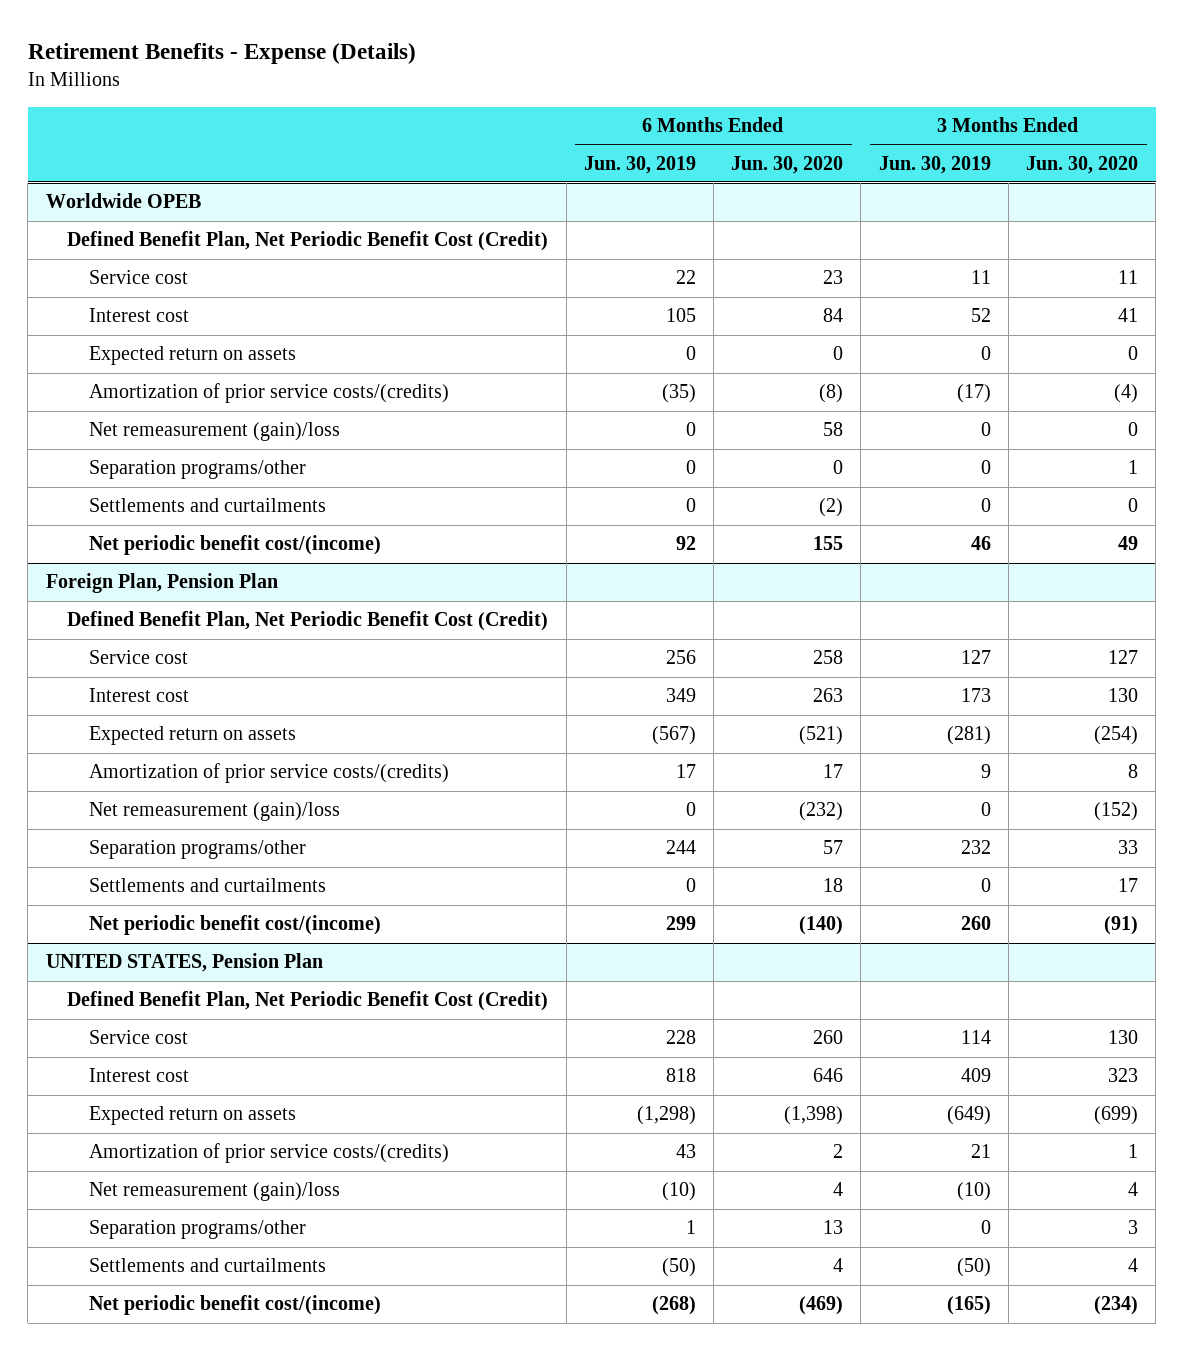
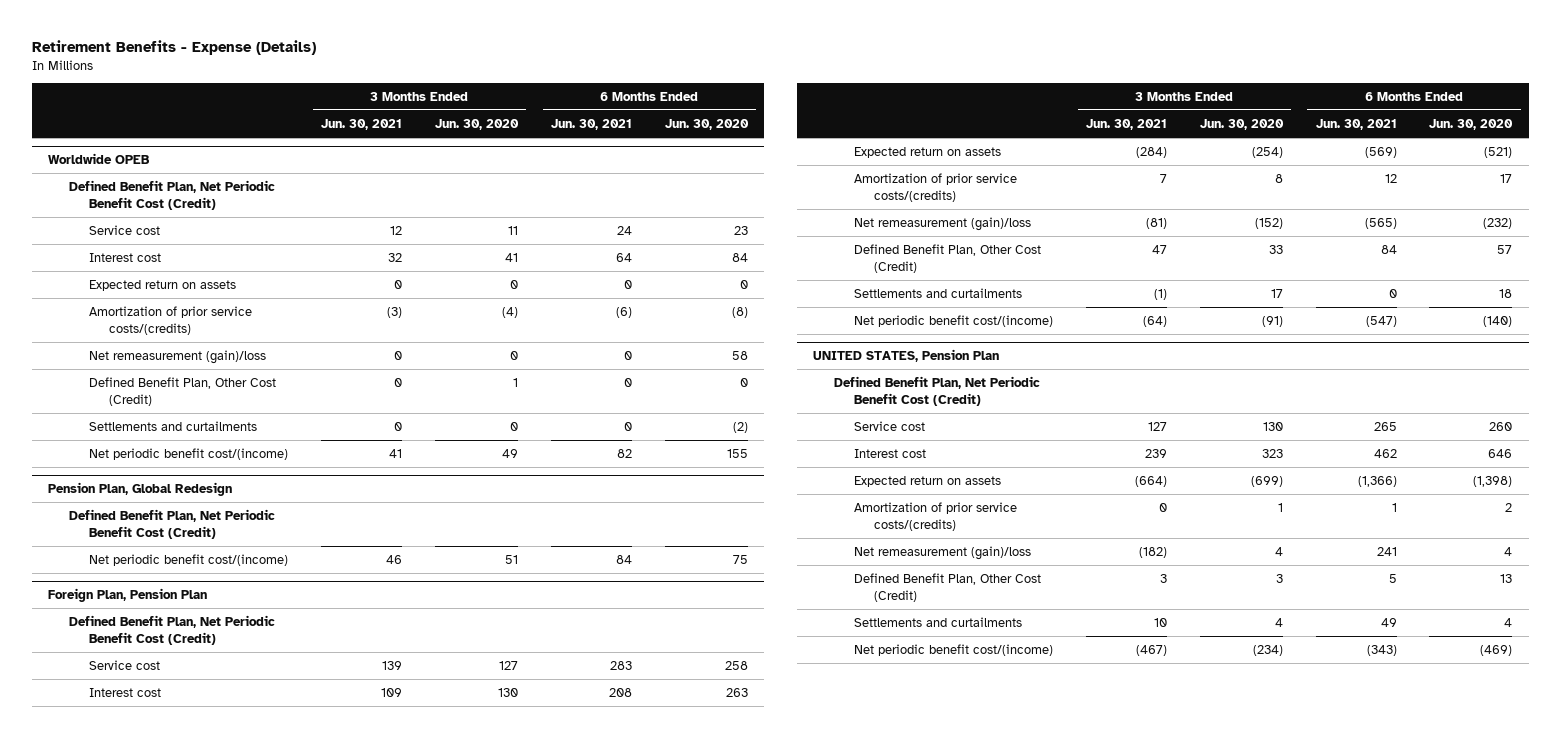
[583,155,696,174] Jun. 30, 2019 -> none
[878,155,991,174] Jun. 30, 2019 -> none
none -> [320,118,402,130] Jun. 30, 2021
none -> [550,118,632,130] Jun. 30, 2021
[89,460,307,480] Separation programs/other -> none
none -> [89,376,277,406] Defined Benefit Plan, Other Cost (Credit)
none -> [48,482,233,497] Pension Plan, Global Redesign
none -> [68,508,275,539] Defined Benefit Plan, Net Periodic Benefit Cost (Credit)
none -> [89,553,289,566] Net periodic benefit cost/(income)
[89,840,307,860] Separation programs/other -> [853,243,1041,273] Defined Benefit Plan, Other Cost (Credit)
[89,1220,307,1240] Separation programs/other -> [853,572,1041,602] Defined Benefit Plan, Other Cost (Credit)

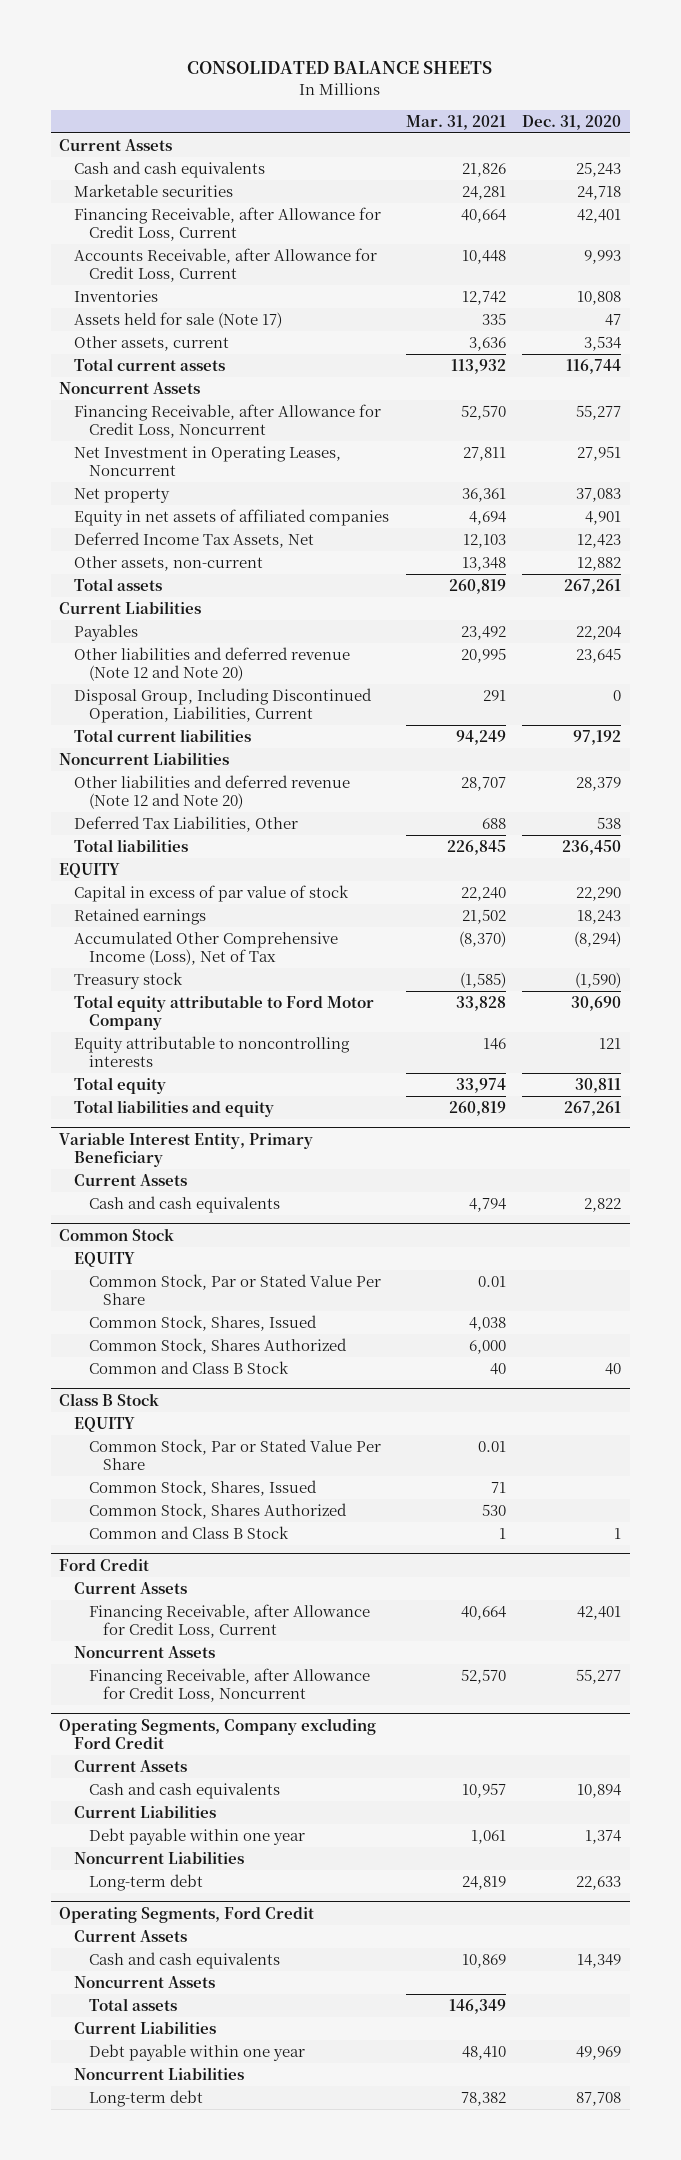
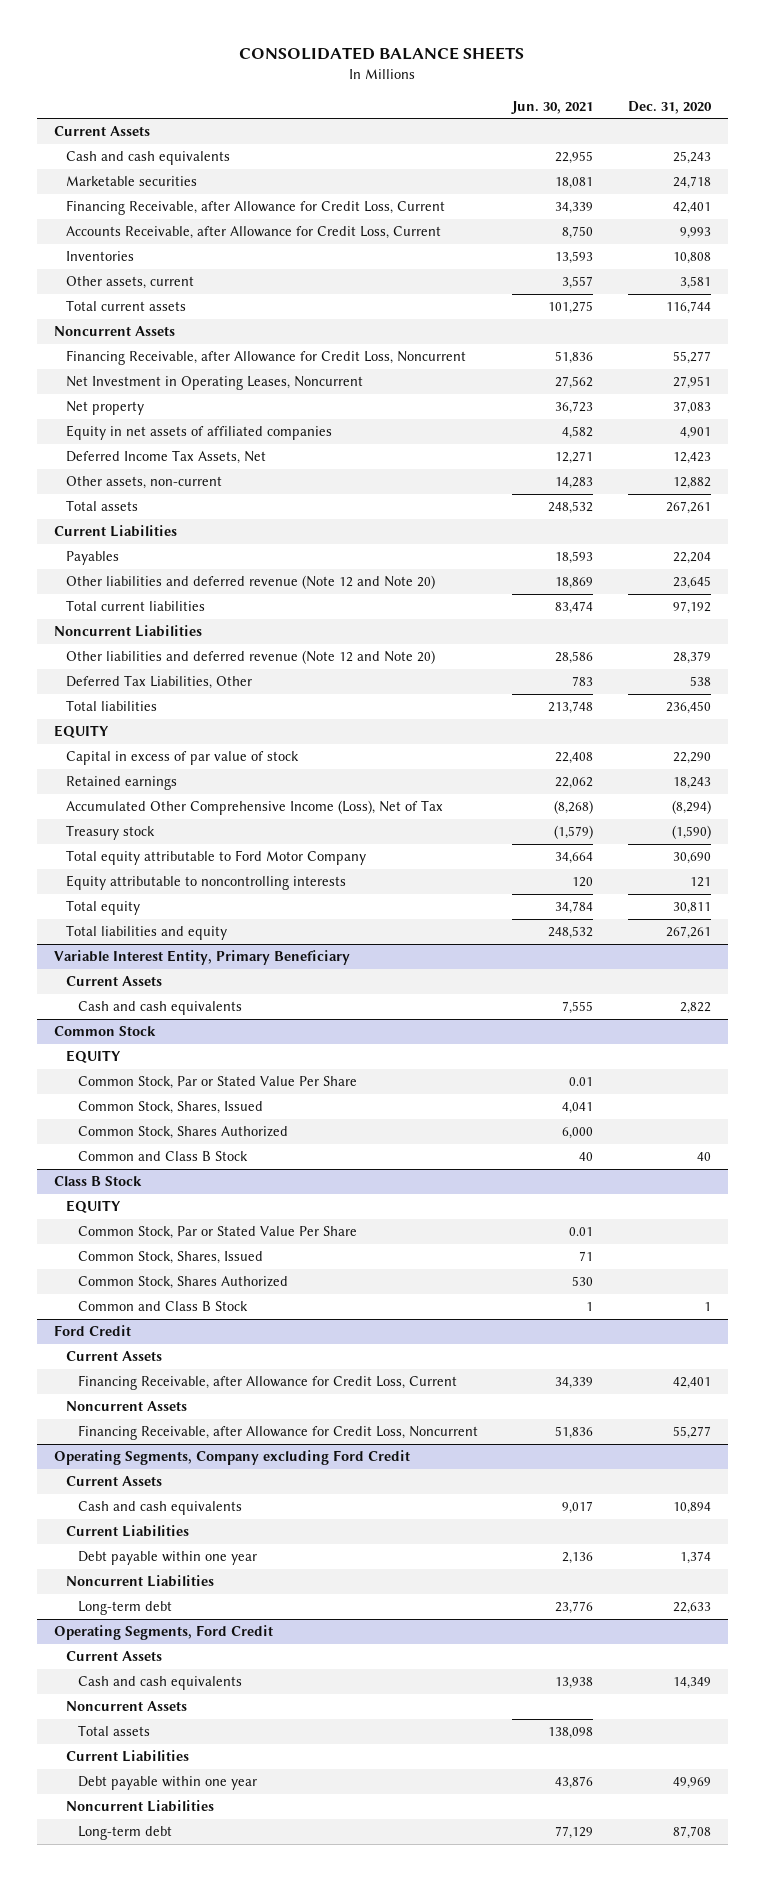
[405,114,506,130] Mar. 31, 2021 -> none
none -> [511,100,594,114] Jun. 30, 2021
[74,312,283,329] Assets held for sale (Note 17) -> none
[584,336,622,352] 3,534 -> [679,276,711,290] 3,581
[74,688,373,723] Disposal Group, Including Discontinued Operation, Liabilities, Current -> none

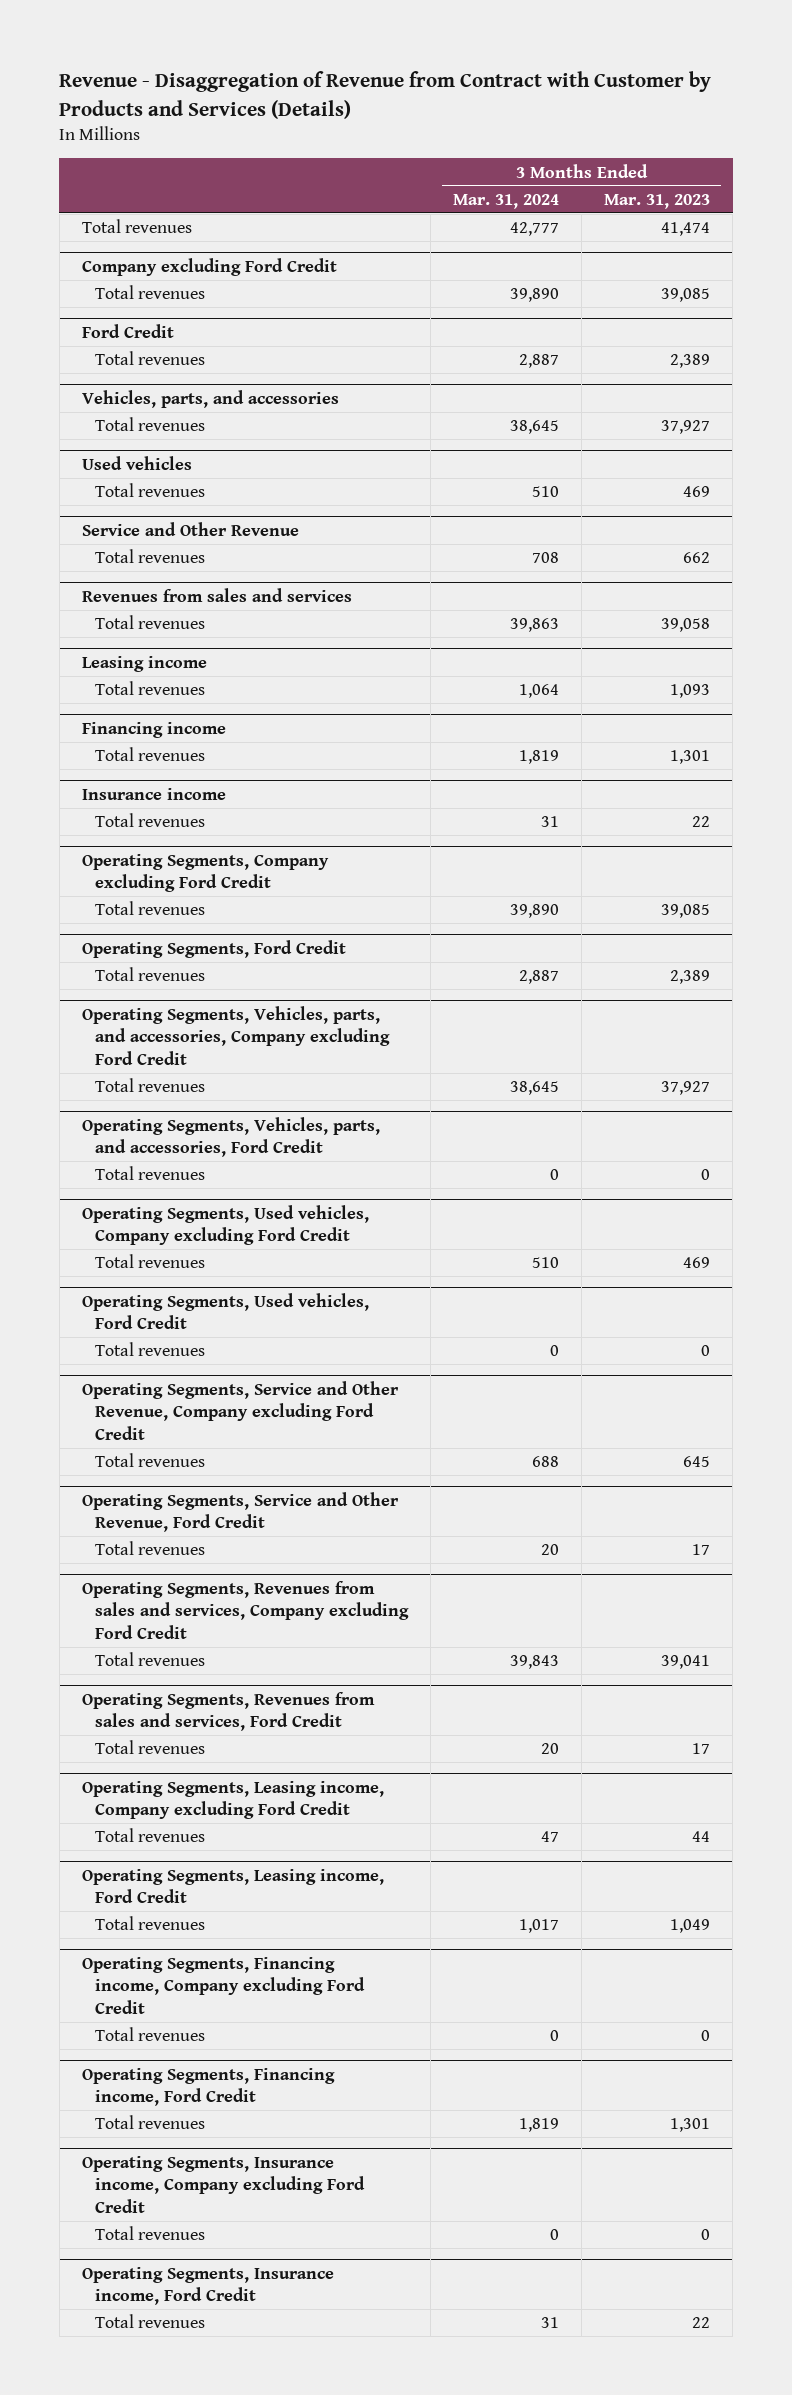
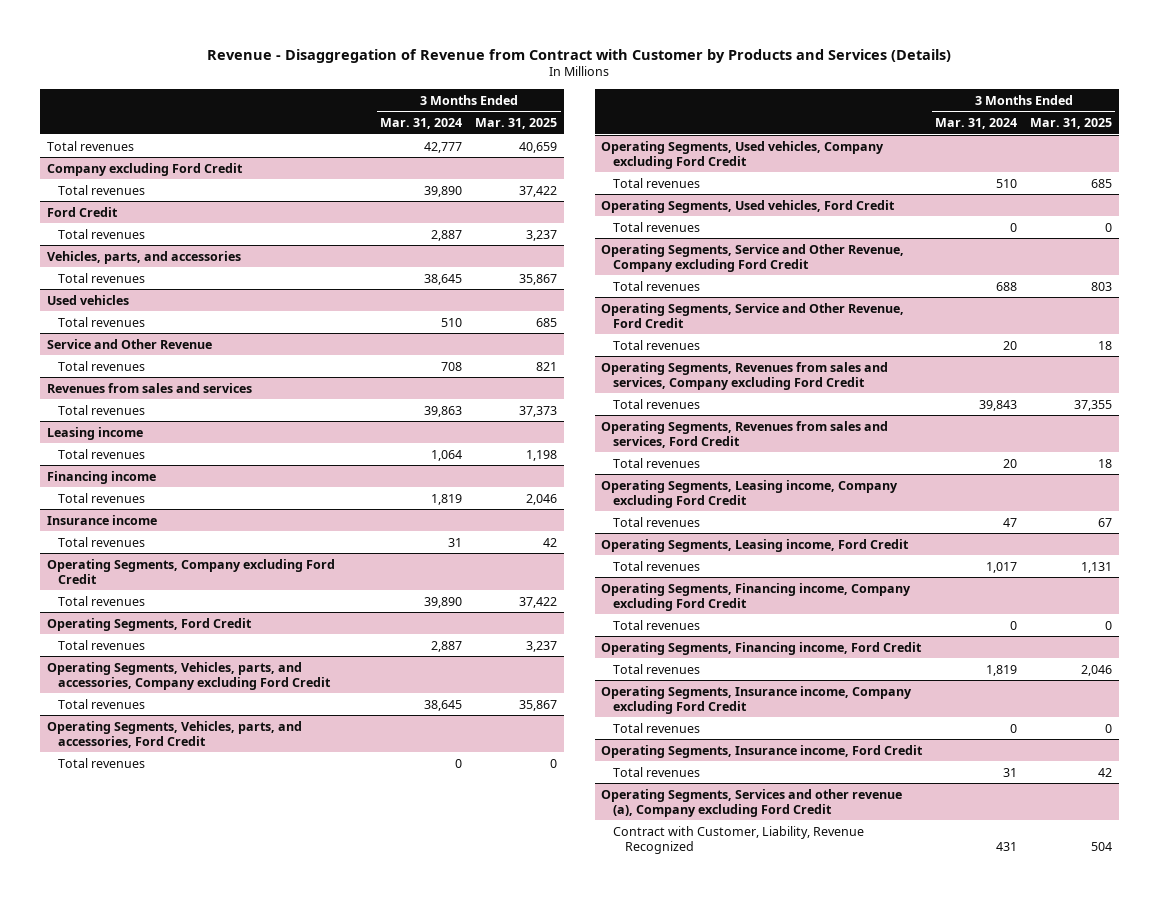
[604,193,711,209] Mar. 31, 2023 -> none
none -> [475,118,558,130] Mar. 31, 2025
none -> [601,788,903,817] Operating Segments, Services and other revenue (a), Company excluding Ford Credit
none -> [612,825,864,854] Contract with Customer, Liability, Revenue Recognized

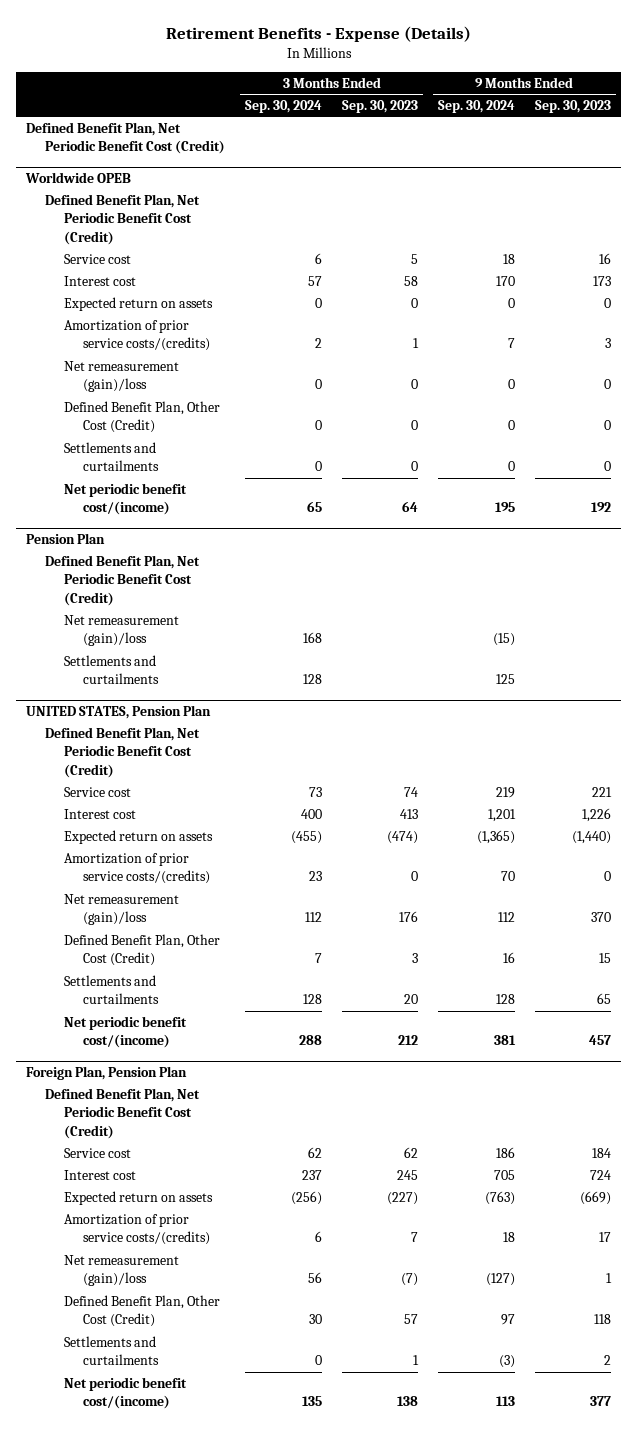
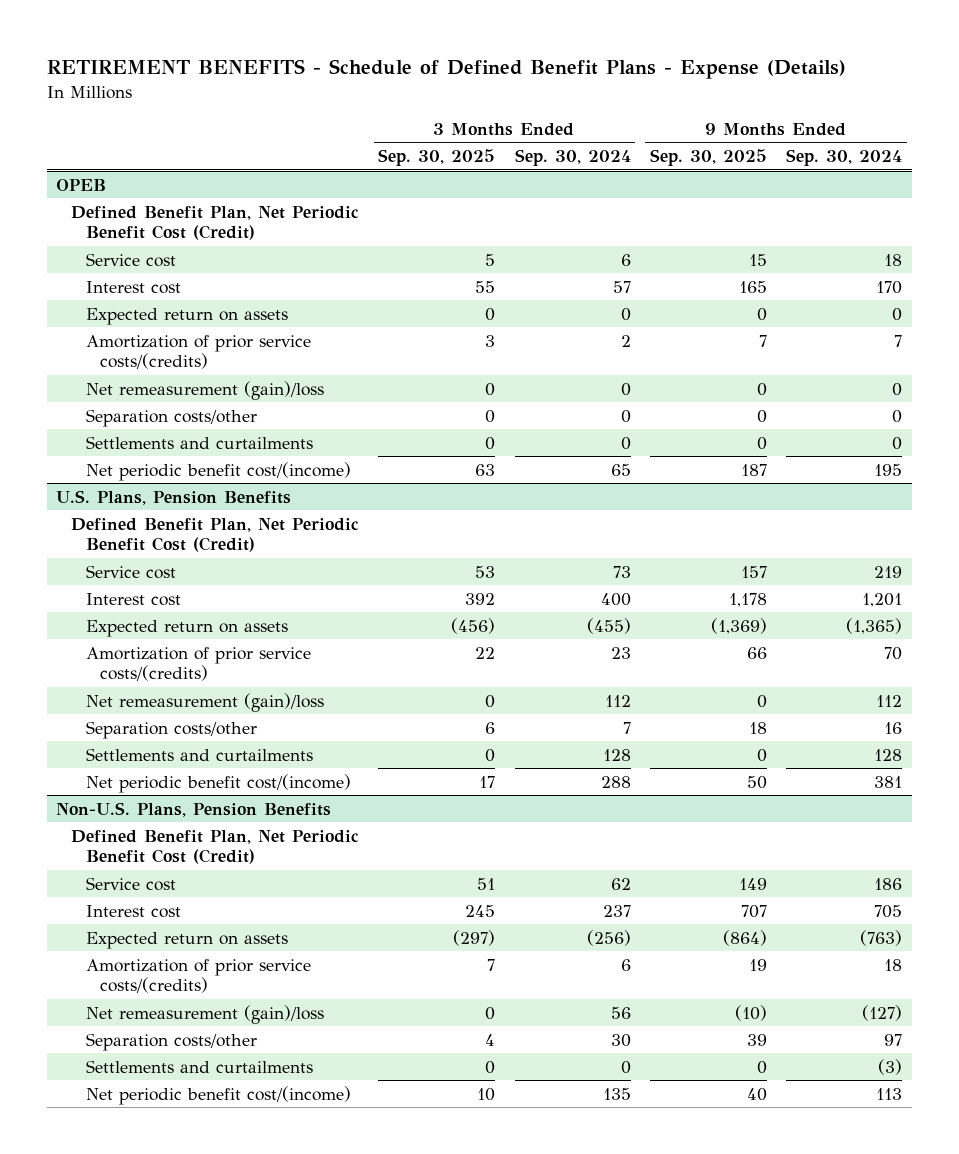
[165,25,471,42] Retirement Benefits - Expense (Details) -> [46,58,846,79] RETIREMENT BENEFITS - Schedule of Defined Benefit Plans - Expense (Details)
[341,100,418,114] Sep. 30, 2023 -> none
[534,100,611,114] Sep. 30, 2023 -> none
none -> [378,149,496,167] Sep. 30, 2025
none -> [649,149,767,167] Sep. 30, 2025
[26,121,226,155] Defined Benefit Plan, Net Periodic Benefit Cost (Credit) -> none
[25,172,132,184] Worldwide OPEB -> [56,178,107,191] OPEB
[64,400,221,434] Defined Benefit Plan, Other Cost (Credit) -> [85,408,257,427] Separation costs/other
[26,533,106,545] Pension Plan -> none
[45,554,201,606] Defined Benefit Plan, Net Periodic Benefit Cost (Credit) -> none
[64,614,180,647] Net remeasurement (gain)/loss -> none
[64,654,159,685] Settlements and curtailments -> none
[26,705,212,720] UNITED STATES, Pension Plan -> none
none -> [56,489,292,505] U.S. Plans, Pension Benefits
[64,933,221,967] Defined Benefit Plan, Other Cost (Credit) -> [85,720,257,739] Separation costs/other
[26,1066,188,1081] Foreign Plan, Pension Plan -> none
none -> [56,801,332,817] Non-U.S. Plans, Pension Benefits
[64,1294,221,1328] Defined Benefit Plan, Other Cost (Credit) -> [85,1032,257,1051] Separation costs/other

